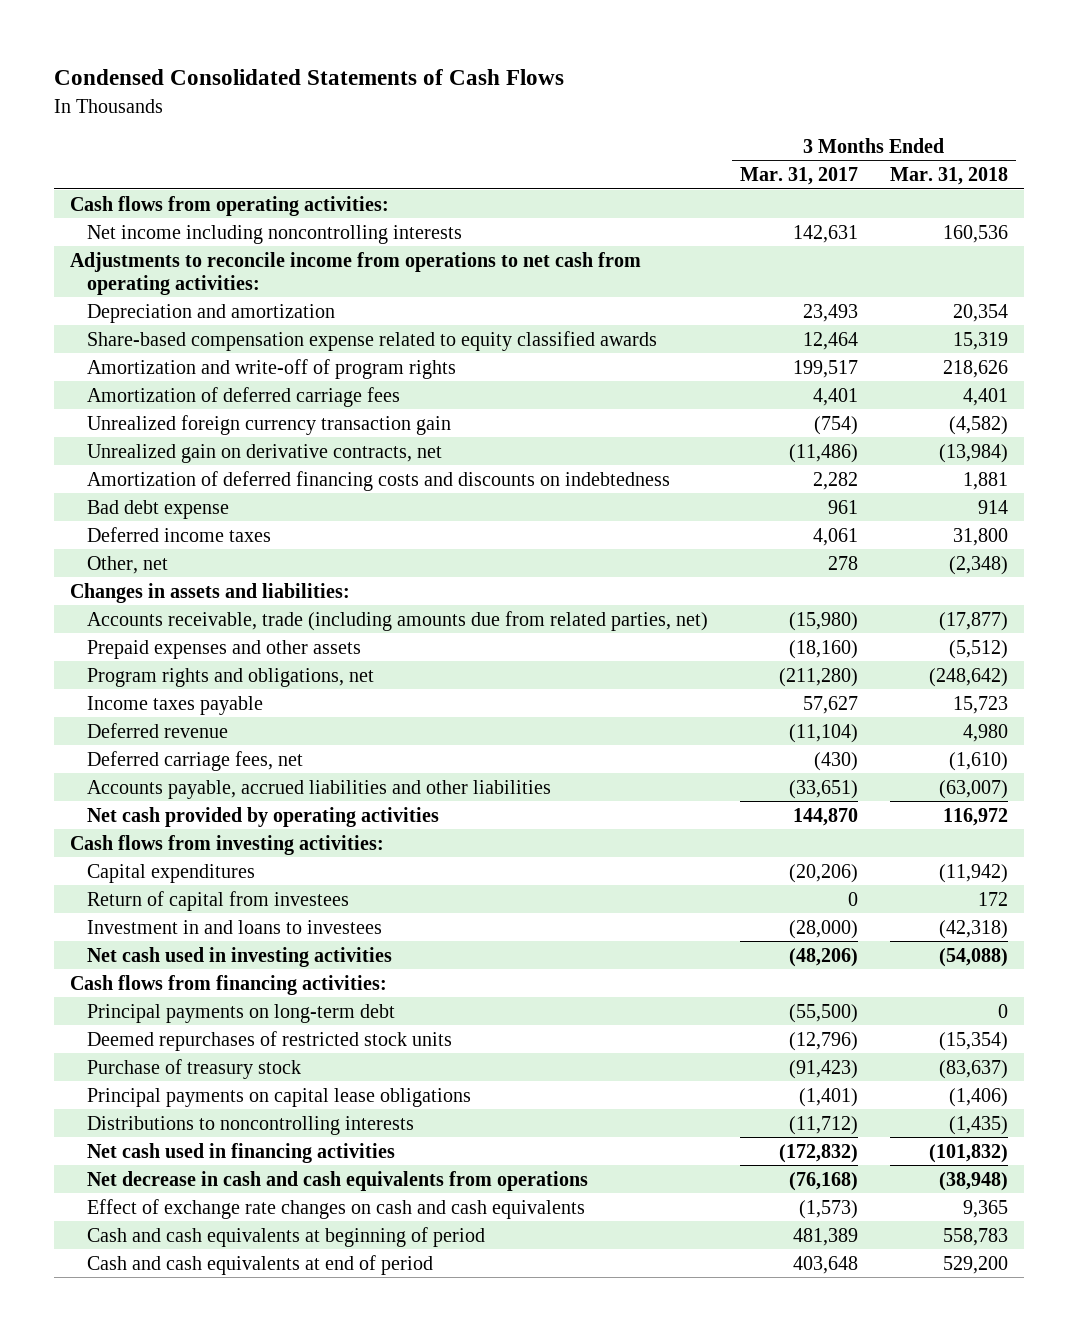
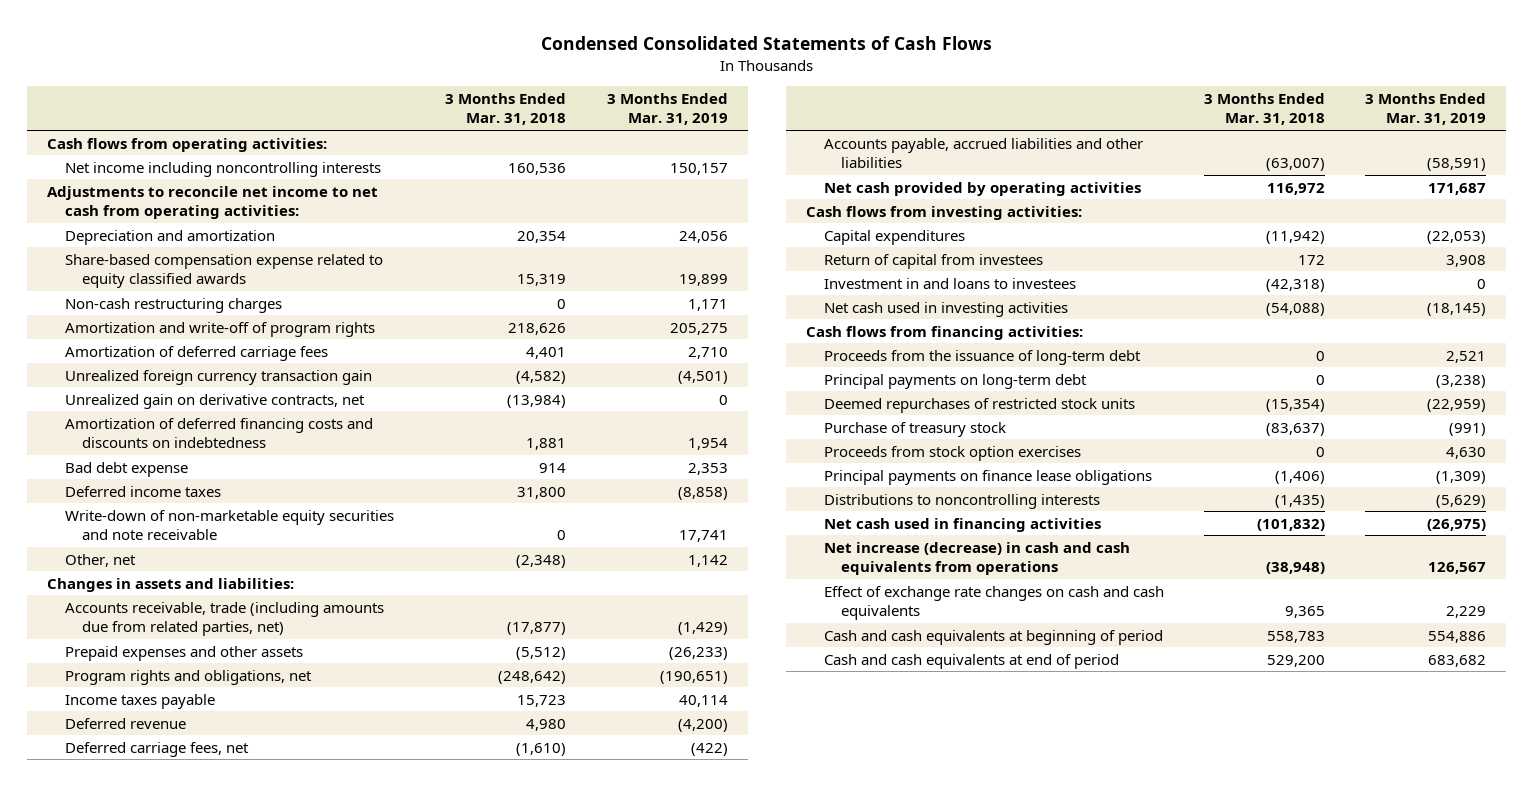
[739,167,858,186] Mar. 31, 2017 -> none
none -> [606,92,728,126] 3 Months Ended Mar. 31, 2019
[70,251,642,295] Adjustments to reconcile income from operations to net cash from operating activities: -> [47,185,379,220] Adjustments to reconcile net income to net cash from operating activities:
none -> [64,297,282,313] Non-cash restructuring charges
none -> [64,509,394,541] Write-down of non-marketable equity securities and note receivable
none -> [823,349,1141,365] Proceeds from the issuance of long-term debt
none -> [823,445,1081,461] Proceeds from stock option exercises
[86,1087,471,1107] Principal payments on capital lease obligations -> [823,469,1152,485] Principal payments on finance lease obligations
[86,1170,588,1191] Net decrease in cash and cash equivalents from operations -> [823,541,1130,576] Net increase (decrease) in cash and cash equivalents from operations

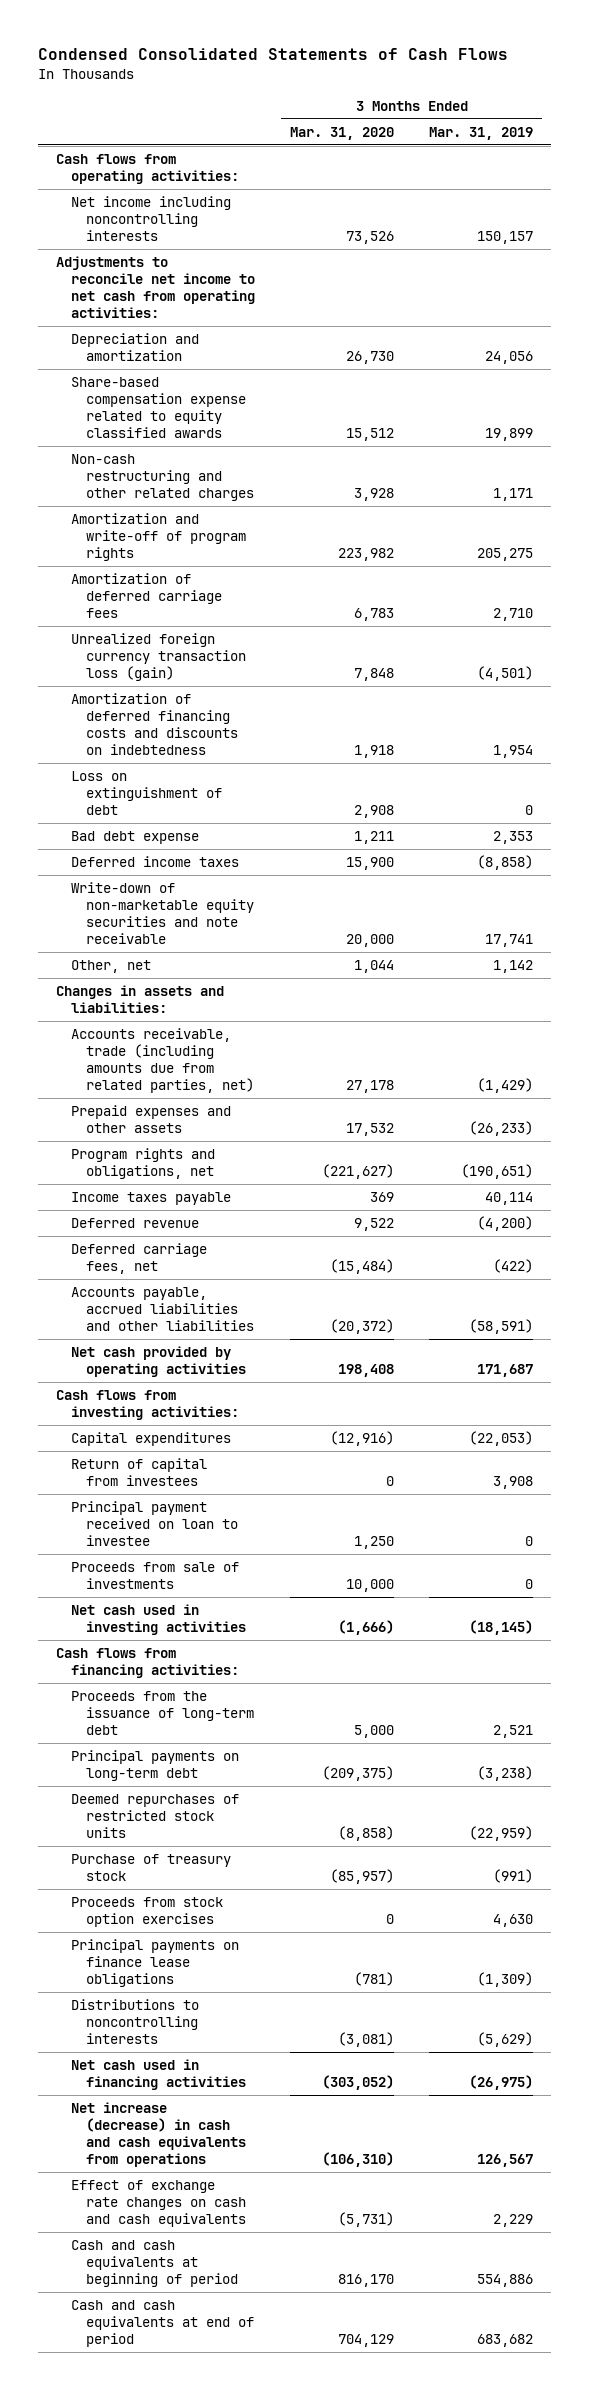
[445,92,567,126] 3 Months Ended Mar. 31, 2018 -> none
none -> [290,126,395,140] Mar. 31, 2020
[64,297,282,313] Non-cash restructuring charges -> [70,453,254,501] Non-cash restructuring and other related charges
[64,393,365,409] Unrealized gain on derivative contracts, net -> none
[64,369,372,385] Unrealized foreign currency transaction gain -> [70,632,246,681] Unrealized foreign currency transaction loss (gain)
none -> [70,770,222,815] Loss on extinguishment of debt
[823,277,1076,289] Investment in and loans to investees -> none
none -> [70,1500,238,1546] Principal payment received on loan to investee
none -> [70,1561,239,1589] Proceeds from sale of investments

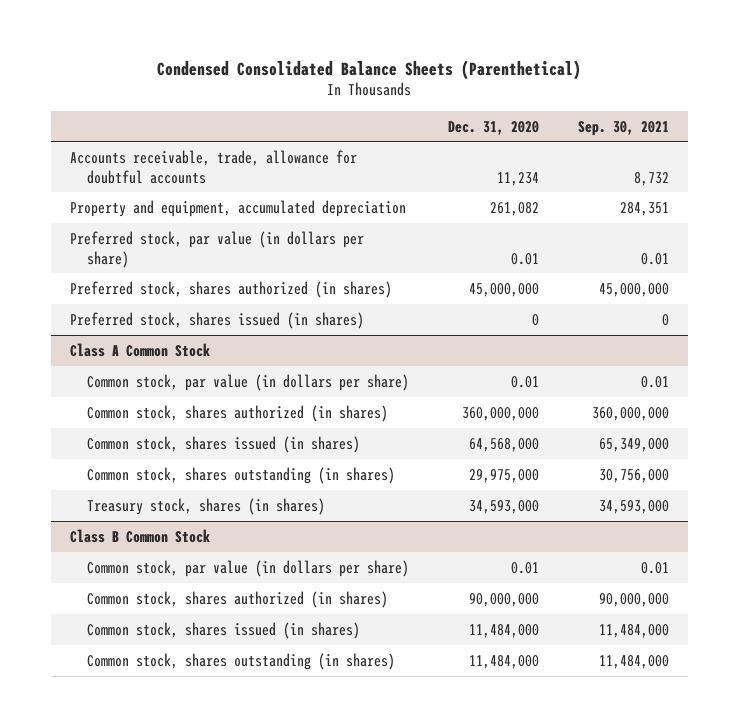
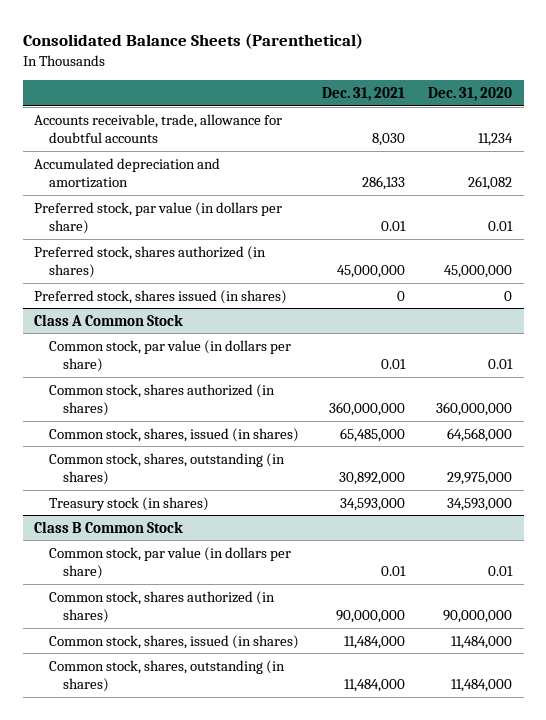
[157,59,582,80] Condensed Consolidated Balance Sheets (Parenthetical) -> [22,32,363,49] Consolidated Balance Sheets (Parenthetical)
[577,120,669,136] Sep. 30, 2021 -> none
none -> [321,86,405,101] Dec. 31, 2021
[70,199,407,217] Property and equipment, accumulated depreciation -> [34,157,221,189] Accumulated depreciation and amortization
[87,435,361,453] Common stock, shares issued (in shares) -> [48,427,299,442] Common stock, shares, issued (in shares)
[87,466,396,484] Common stock, shares outstanding (in shares) -> [48,452,285,486] Common stock, shares, outstanding (in shares)
[87,497,326,515] Treasury stock, shares (in shares) -> [48,496,209,511] Treasury stock (in shares)
[87,621,361,639] Common stock, shares issued (in shares) -> [48,634,299,649] Common stock, shares, issued (in shares)
[87,652,396,670] Common stock, shares outstanding (in shares) -> [48,659,285,693] Common stock, shares, outstanding (in shares)

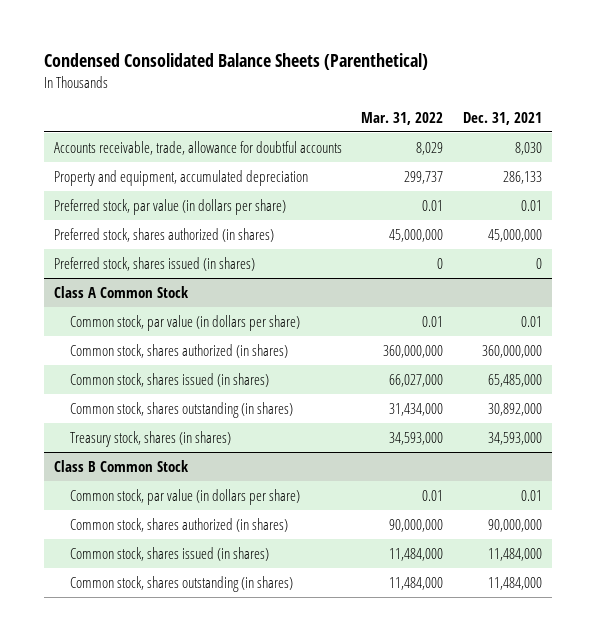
[22,32,363,49] Consolidated Balance Sheets (Parenthetical) -> [44,53,429,71] Condensed Consolidated Balance Sheets (Parenthetical)
[428,86,513,101] Dec. 31, 2020 -> none
none -> [361,111,444,125] Mar. 31, 2022
[34,157,221,189] Accumulated depreciation and amortization -> [53,169,308,186] Property and equipment, accumulated depreciation
[48,427,299,442] Common stock, shares, issued (in shares) -> [70,372,270,387] Common stock, shares issued (in shares)
[48,452,285,486] Common stock, shares, outstanding (in shares) -> [70,401,294,418] Common stock, shares outstanding (in shares)
[48,496,209,511] Treasury stock (in shares) -> [70,430,232,447] Treasury stock, shares (in shares)
[48,634,299,649] Common stock, shares, issued (in shares) -> [70,546,270,561] Common stock, shares issued (in shares)
[48,659,285,693] Common stock, shares, outstanding (in shares) -> [70,575,294,592] Common stock, shares outstanding (in shares)

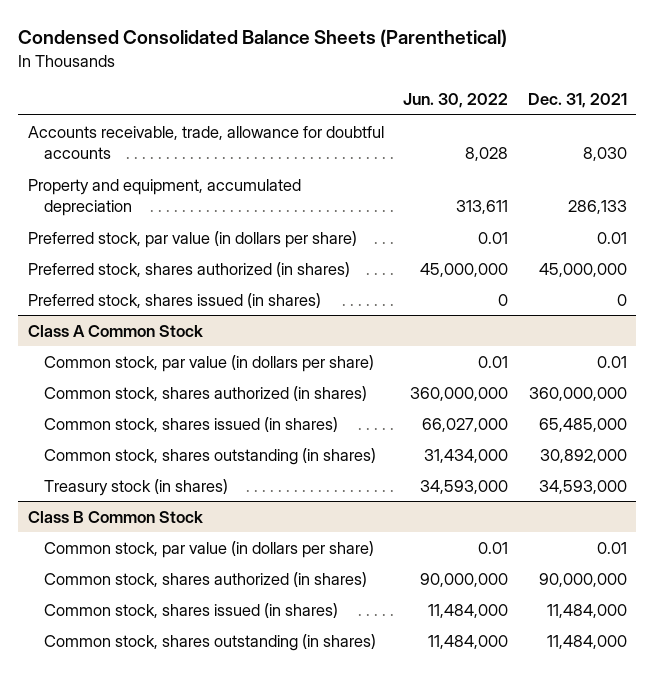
[361,111,444,125] Mar. 31, 2022 -> none
none -> [403,93,509,109] Jun. 30, 2022
[70,430,232,447] Treasury stock, shares (in shares) -> [43,478,228,496] Treasury stock (in shares)

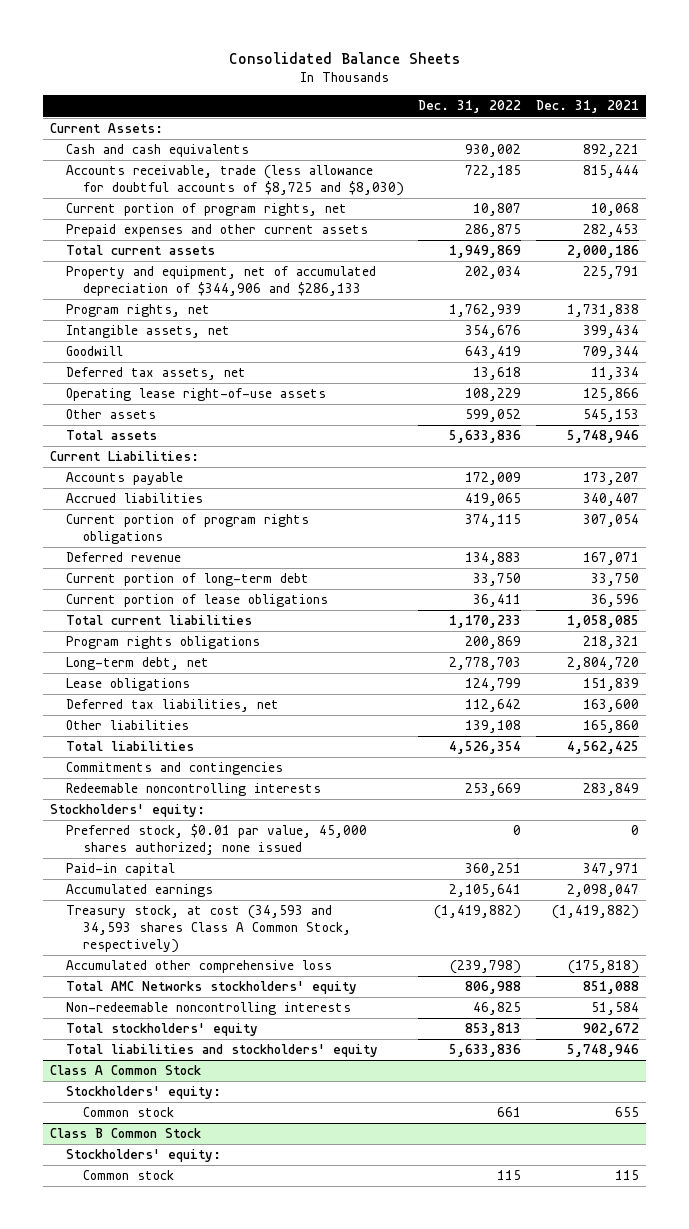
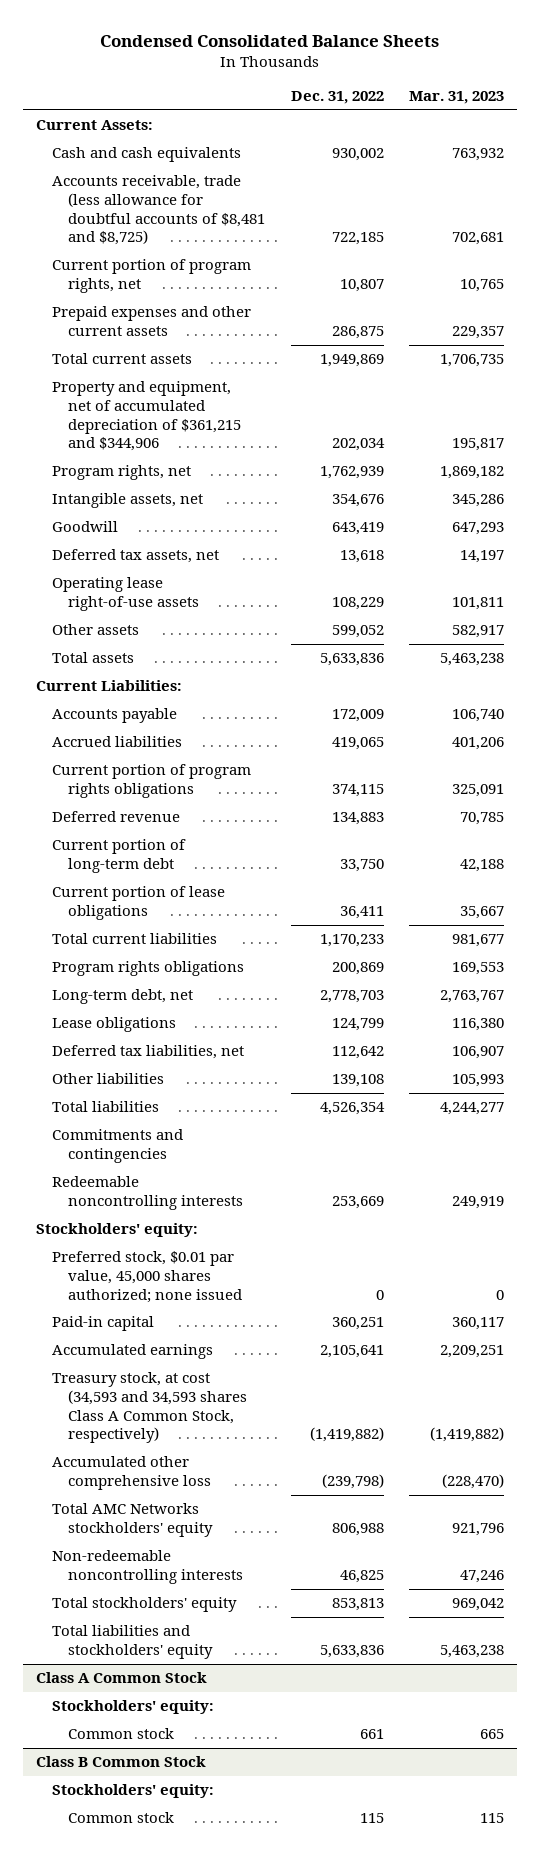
[228,51,460,64] Consolidated Balance Sheets -> [100,34,440,47] Condensed Consolidated Balance Sheets
[535,100,639,114] Dec. 31, 2021 -> none
none -> [409,91,505,105] Mar. 31, 2023
[66,165,404,197] Accounts receivable, trade (less allowance for doubtful accounts of $8,725 and $8,030) -> [52,175,266,246] Accounts receivable, trade (less allowance for doubtful accounts of $8,481 and $8,725)
[66,266,377,297] Property and equipment, net of accumulated depreciation of $344,906 and $286,133 -> [52,381,242,452] Property and equipment, net of accumulated depreciation of $361,215 and $344,906

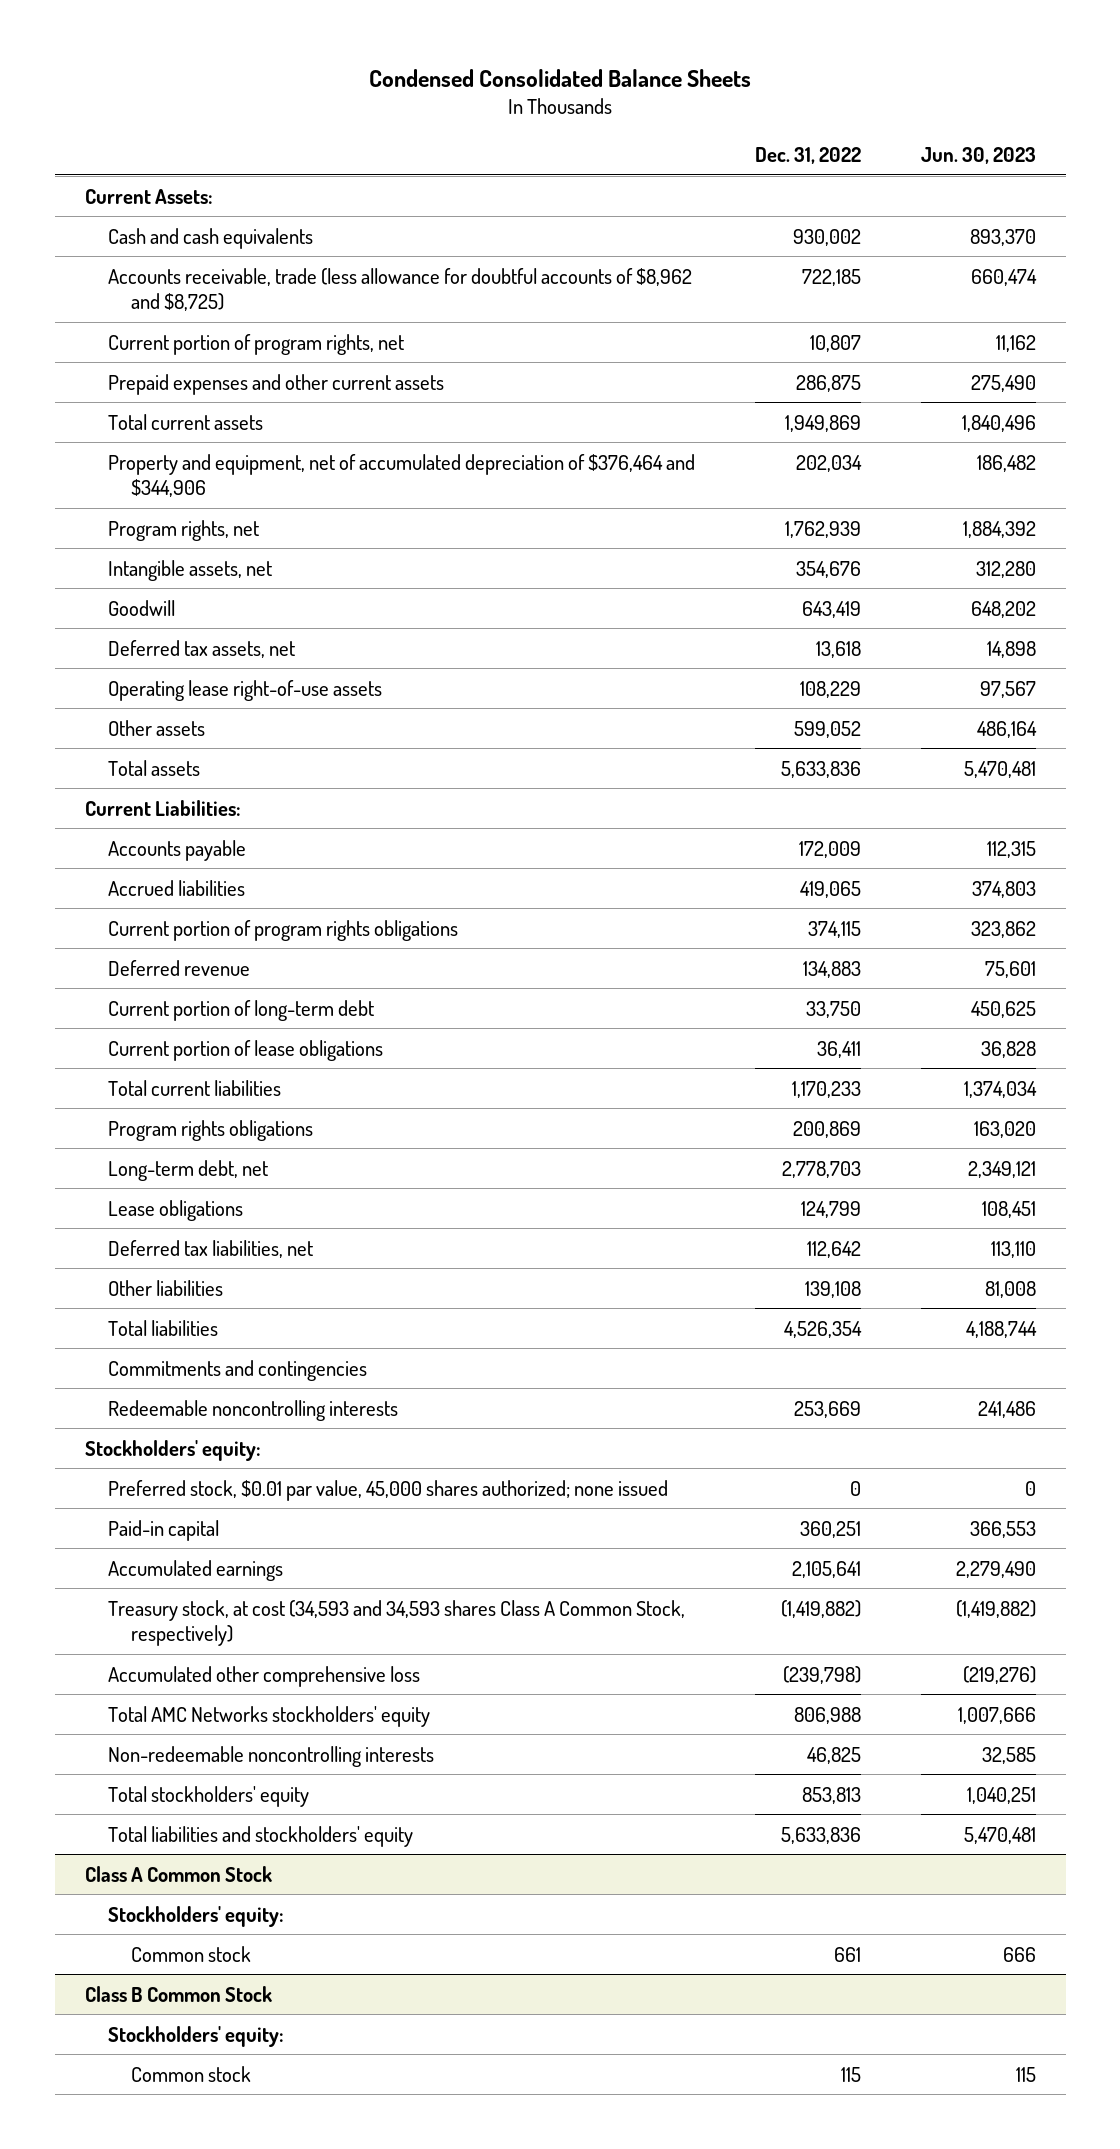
[409,91,505,105] Mar. 31, 2023 -> none
none -> [920,147,1036,165] Jun. 30, 2023
[52,175,266,246] Accounts receivable, trade (less allowance for doubtful accounts of $8,481 and $8,725) -> [107,267,692,312] Accounts receivable, trade (less allowance for doubtful accounts of $8,962 and $8,725)
[52,381,242,452] Property and equipment, net of accumulated depreciation of $361,215 and $344,906 -> [107,453,695,498] Property and equipment, net of accumulated depreciation of $376,464 and $344,906

